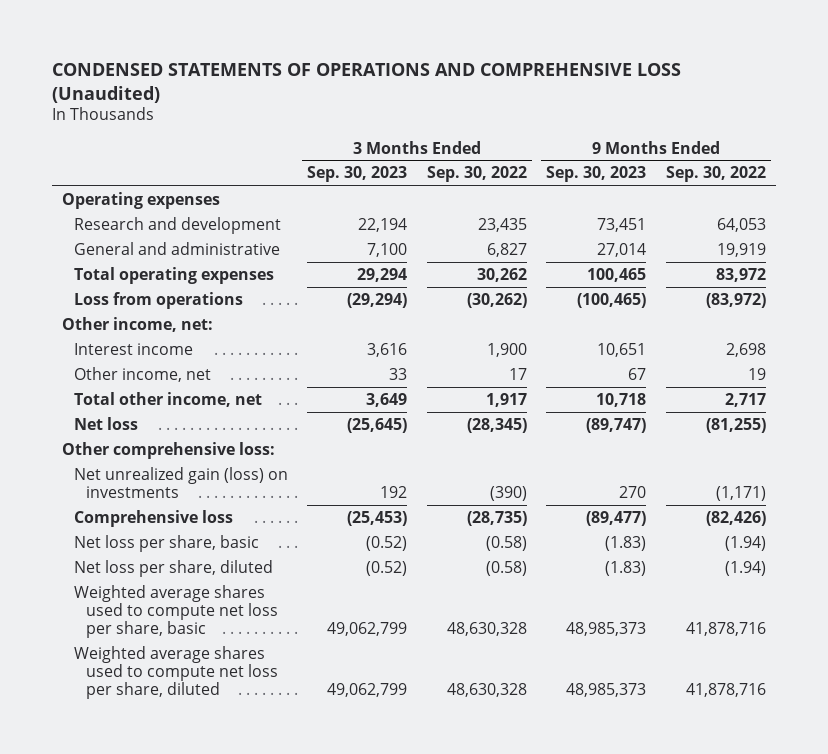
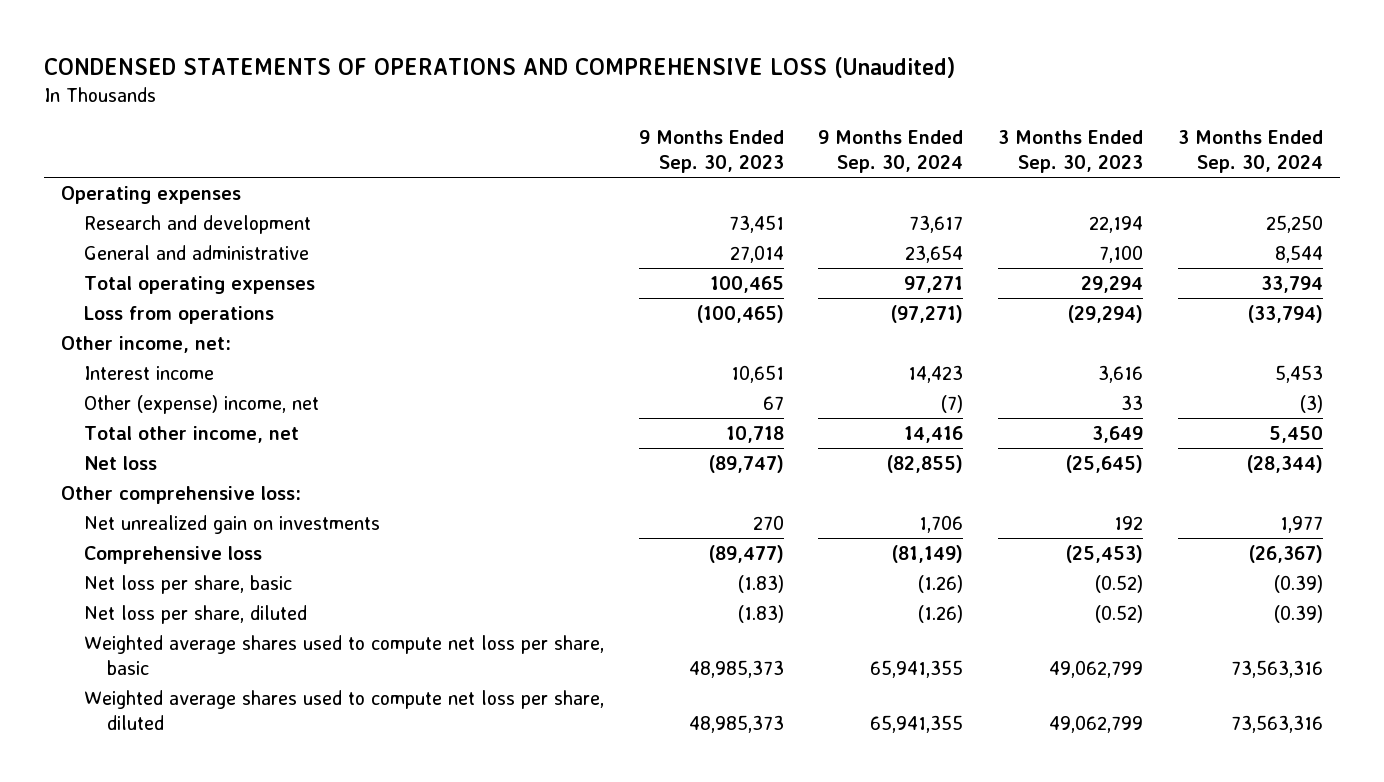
[426,166,527,183] Sep. 30, 2022 -> none
[665,166,766,183] Sep. 30, 2022 -> none
none -> [818,129,964,174] 9 Months Ended Sep. 30, 2024
none -> [1178,129,1324,174] 3 Months Ended Sep. 30, 2024
[73,366,211,382] Other income, net -> [83,394,319,414] Other (expense) income, net
[73,466,288,498] Net unrealized gain (loss) on investments -> [83,514,380,534] Net unrealized gain on investments

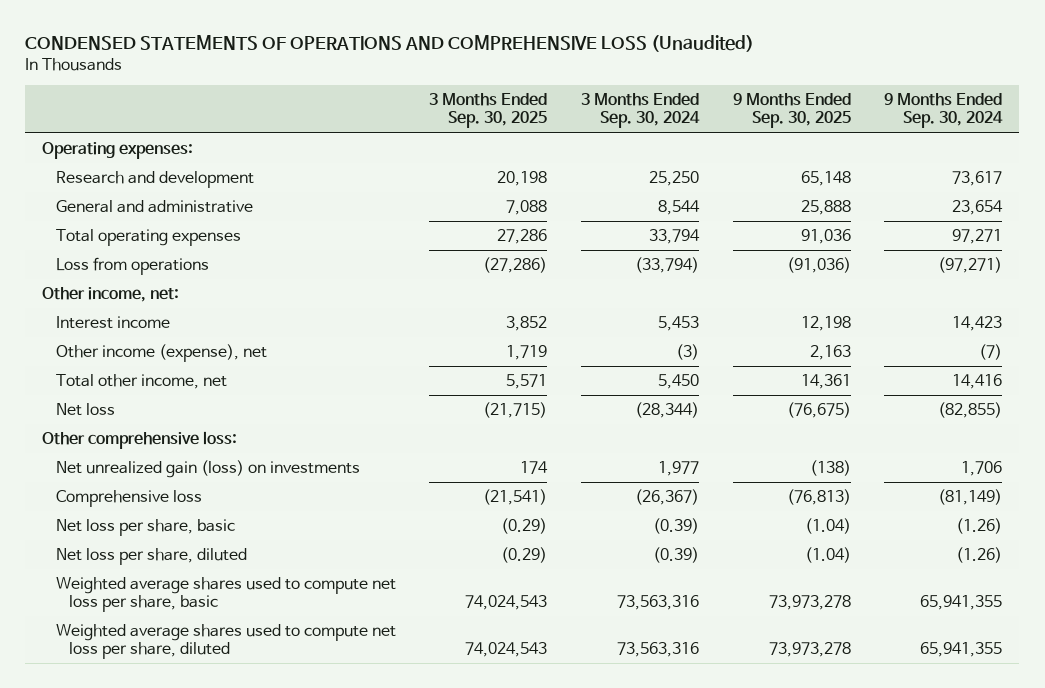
[638,129,784,174] 9 Months Ended Sep. 30, 2023 -> none
[998,129,1144,174] 3 Months Ended Sep. 30, 2023 -> none
none -> [429,93,548,129] 3 Months Ended Sep. 30, 2025
none -> [732,93,851,129] 9 Months Ended Sep. 30, 2025
[61,185,242,204] Operating expenses -> [42,142,194,160] Operating expenses:
[83,394,319,414] Other (expense) income, net -> [55,344,267,363] Other income (expense), net
[83,514,380,534] Net unrealized gain on investments -> [55,460,360,479] Net unrealized gain (loss) on investments

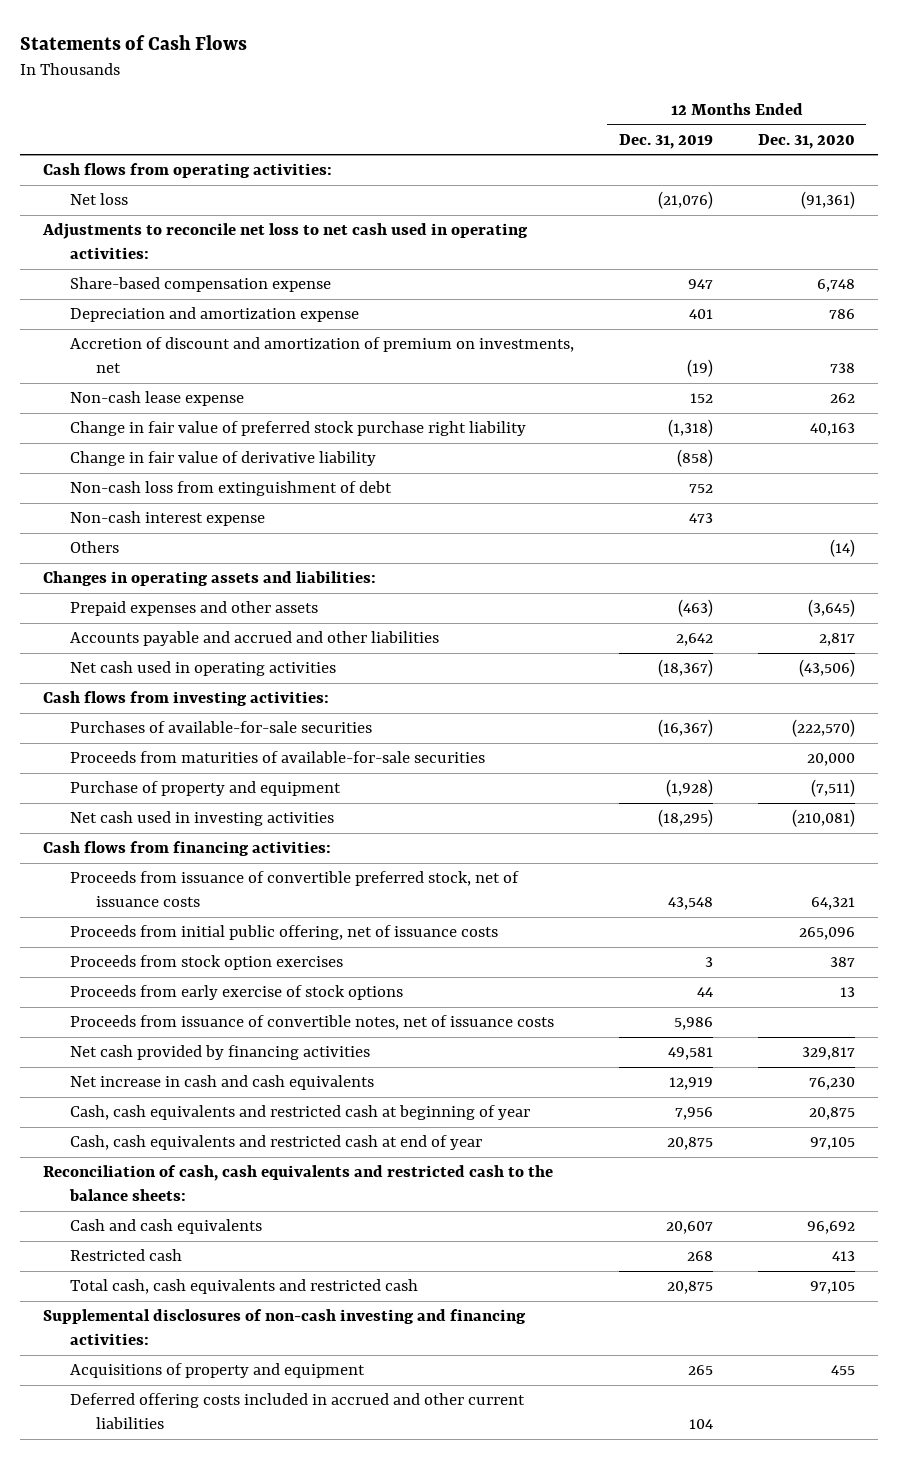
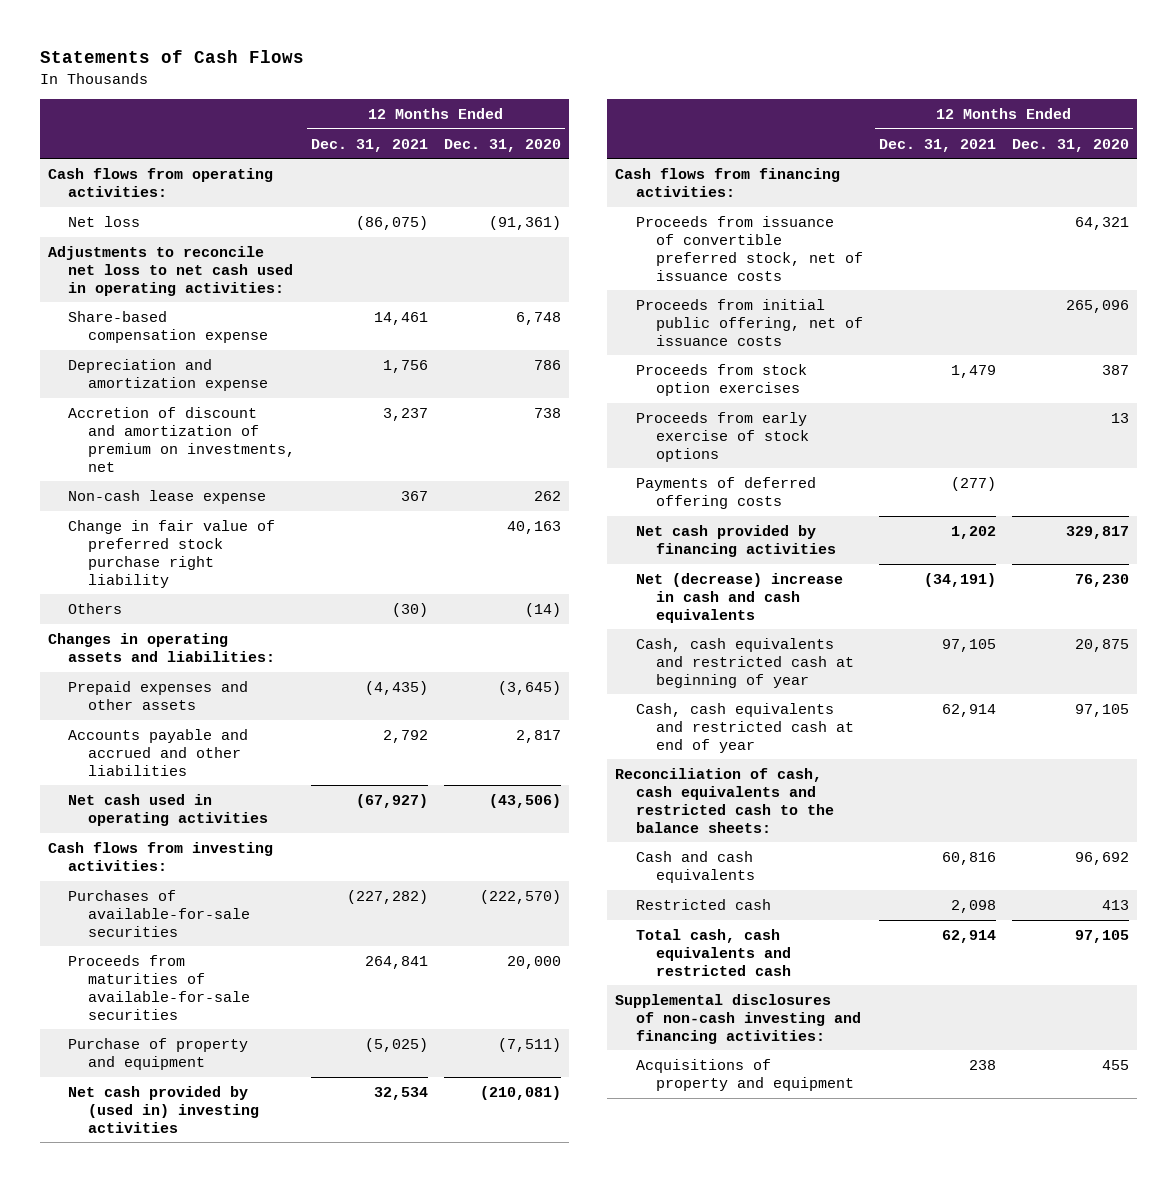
[618,133,713,149] Dec. 31, 2019 -> none
none -> [311,138,429,152] Dec. 31, 2021
[69,451,376,467] Change in fair value of derivative liability -> none
[69,481,392,497] Non-cash loss from extinguishment of debt -> none
[69,511,265,527] Non-cash interest expense -> none
[69,811,334,827] Net cash used in investing activities -> [67,1085,260,1133] Net cash provided by (used in) investing activities
[69,1015,554,1031] Proceeds from issuance of convertible notes, net of issuance costs -> none
none -> [635,476,816,509] Payments of deferred offering costs
[69,1075,374,1091] Net increase in cash and cash equivalents -> [635,572,843,623] Net (decrease) increase in cash and cash equivalents
[69,1393,525,1430] Deferred offering costs included in accrued and other current liabilities -> none

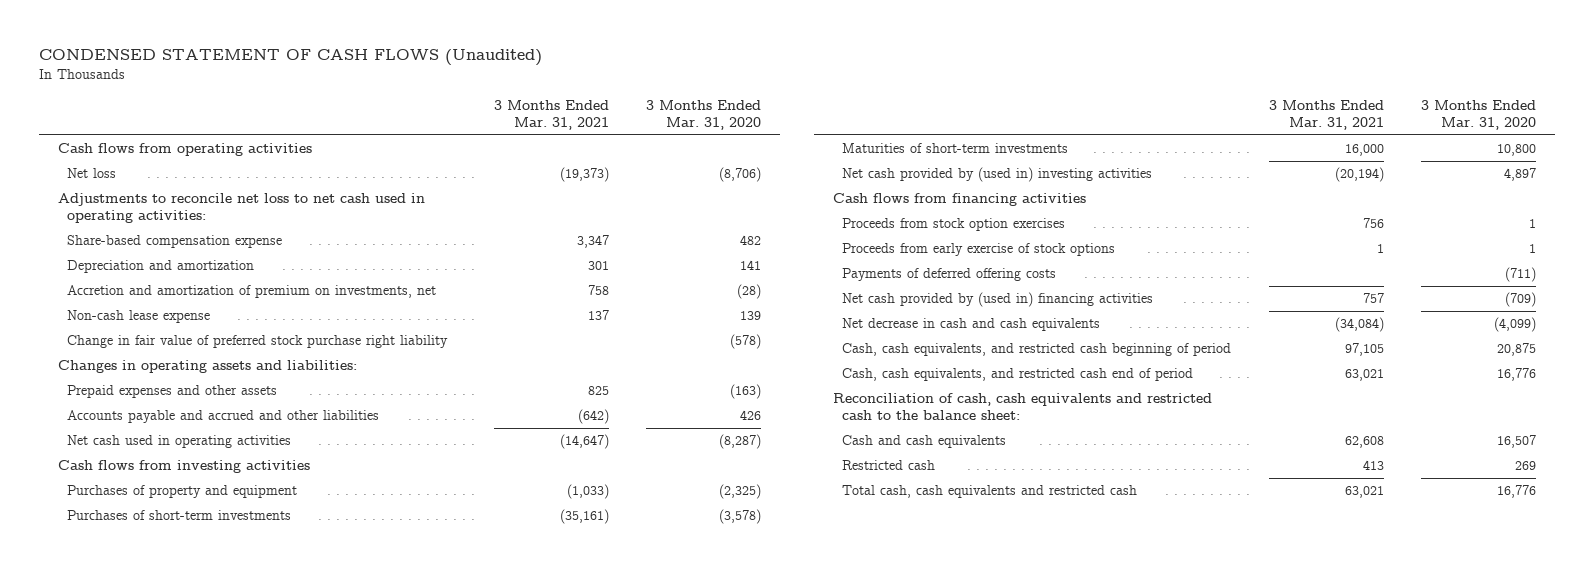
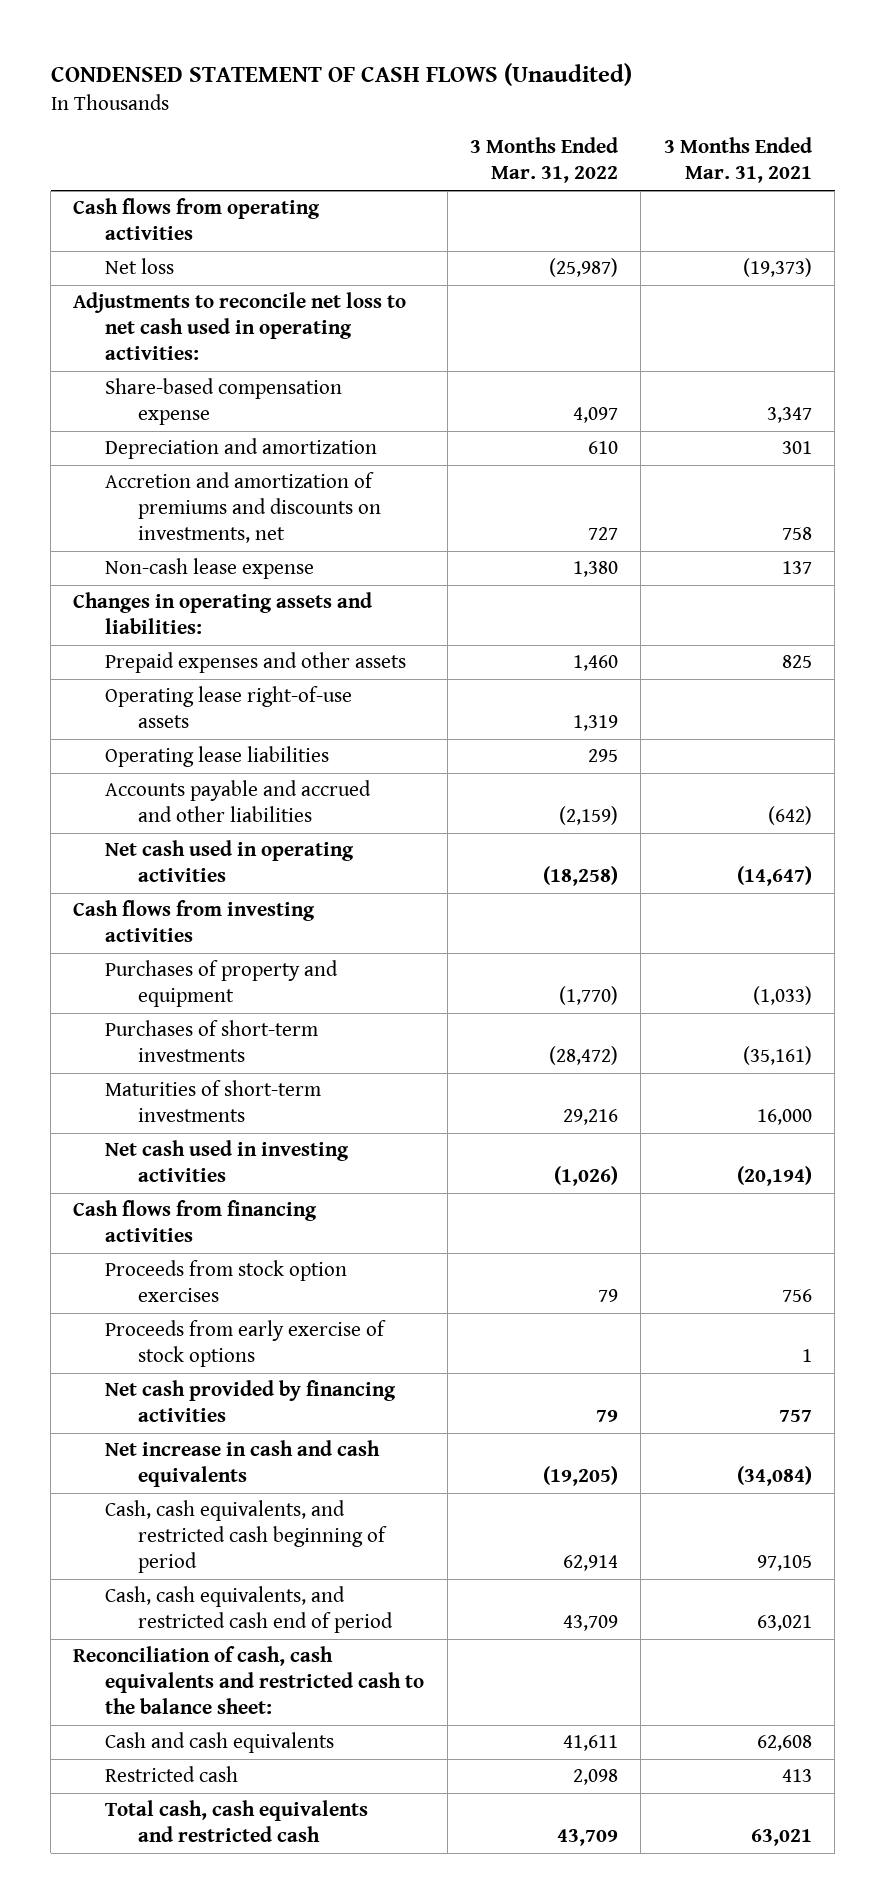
[646,99,762,130] 3 Months Ended Mar. 31, 2020 -> none
none -> [470,137,619,184] 3 Months Ended Mar. 31, 2022
[67,285,437,299] Accretion and amortization of premium on investments, net -> [105,472,381,544] Accretion and amortization of premiums and discounts on investments, net
[67,335,449,349] Change in fair value of preferred stock purchase right liability -> none
none -> [105,686,353,729] Operating lease right-of-use assets
none -> [105,746,330,768] Operating lease liabilities
[842,167,1153,183] Net cash provided by (used in) investing activities -> [105,1140,350,1183] Net cash used in investing activities
[842,268,1057,282] Payments of deferred offering costs -> none
[842,292,1154,308] Net cash provided by (used in) financing activities -> [105,1380,397,1423] Net cash provided by financing activities
[842,318,1101,332] Net decrease in cash and cash equivalents -> [105,1440,381,1488] Net increase in cash and cash equivalents

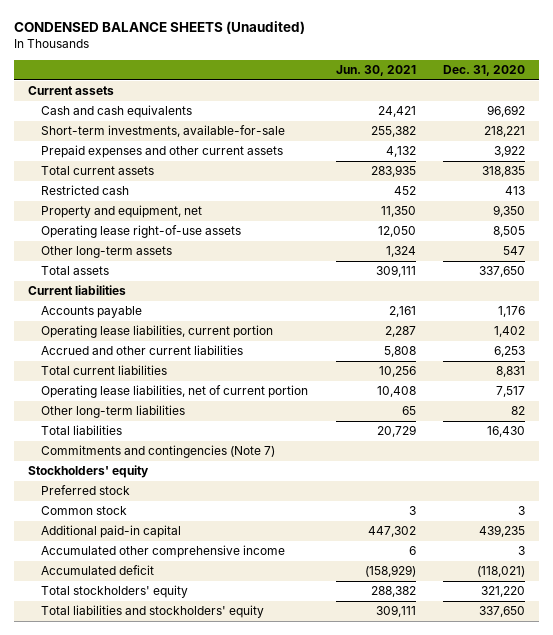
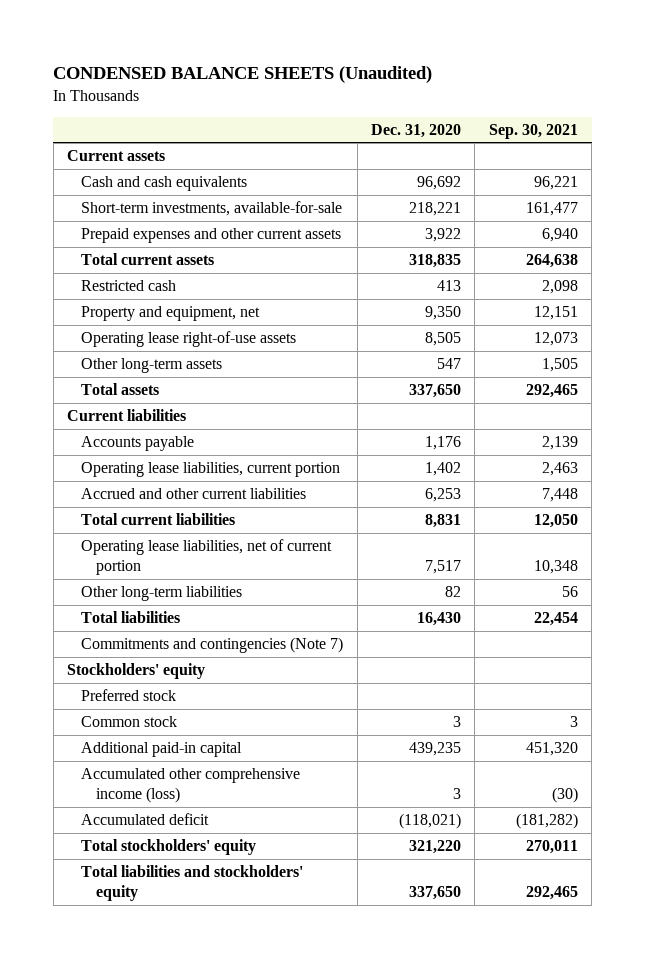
[335,65,416,77] Jun. 30, 2021 -> none
none -> [488,123,578,139] Sep. 30, 2021
[41,545,286,559] Accumulated other comprehensive income -> [81,768,301,804] Accumulated other comprehensive income (loss)

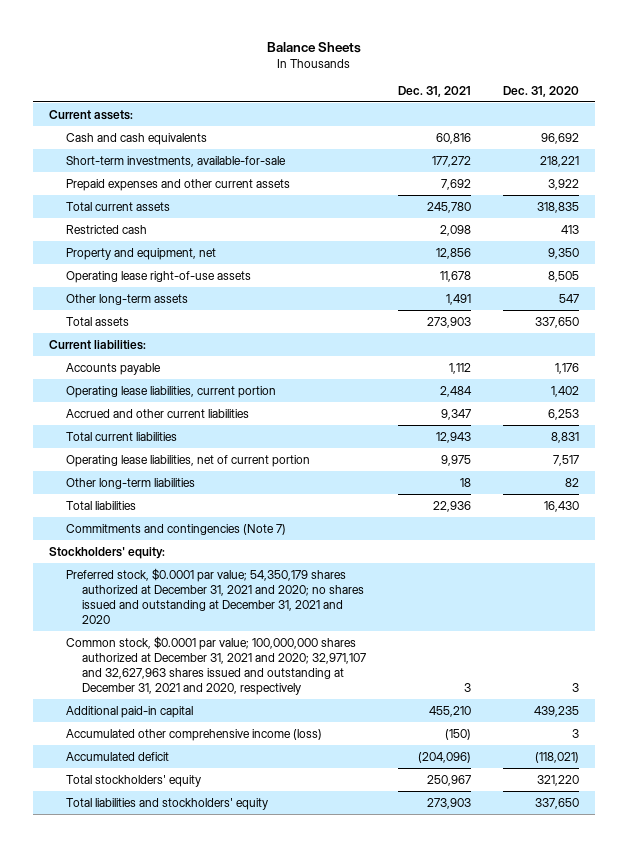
[53,65,433,83] CONDENSED BALANCE SHEETS (Unaudited) -> [267,41,362,53] Balance Sheets
[488,123,578,139] Sep. 30, 2021 -> none
none -> [398,85,472,97] Dec. 31, 2021
[67,150,166,162] Current assets -> [49,109,134,120] Current assets:
[67,409,187,422] Current liabilities -> [49,339,147,350] Current liabilities:
[67,663,206,680] Stockholders' equity -> [49,546,166,559] Stockholders' equity:
[81,689,177,702] Preferred stock -> [65,567,364,625] Preferred stock, $0.0001 par value; 54,350,179 shares authorized at December 31, 2021 and 2020; no shares issued and outstanding at December 31, 2021 and 2020
[81,716,178,728] Common stock -> [65,635,366,696] Common stock, $0.0001 par value; 100,000,000 shares authorized at December 31, 2021 and 2020; 32,971,107 and 32,627,963 shares issued and outstanding at December 31, 2021 and 2020, respectively

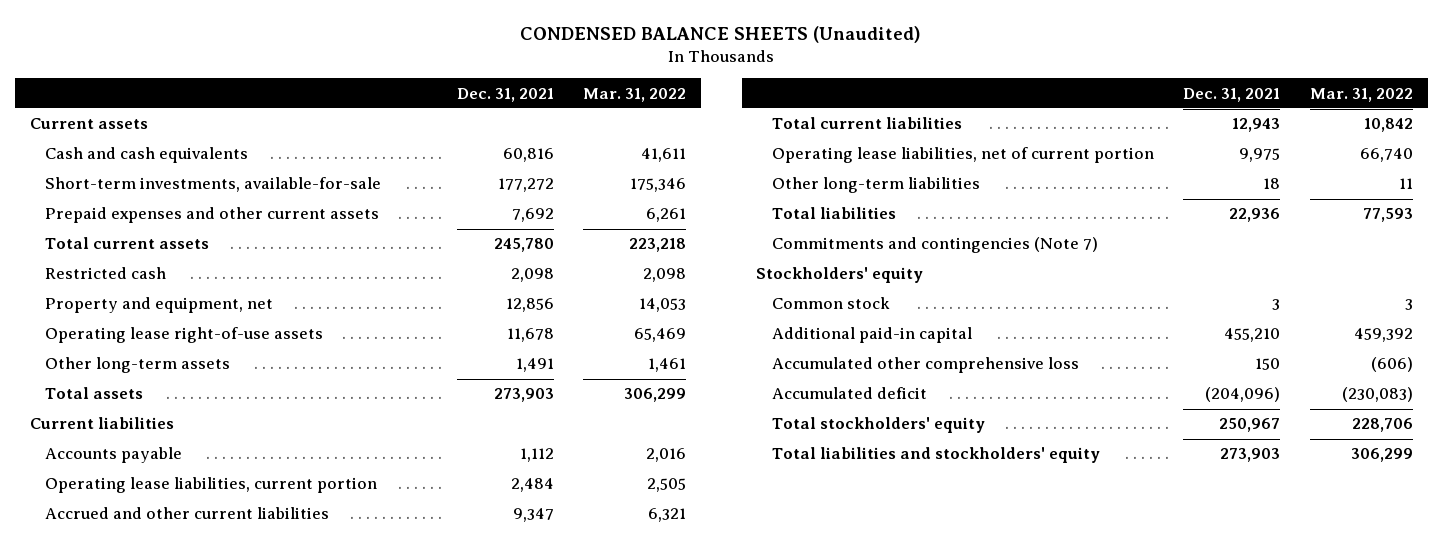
[267,41,362,53] Balance Sheets -> [520,26,922,44] CONDENSED BALANCE SHEETS (Unaudited)
[503,85,580,97] Dec. 31, 2020 -> none
none -> [583,87,687,102] Mar. 31, 2022
[49,109,134,120] Current assets: -> [29,118,148,130] Current assets
[49,339,147,350] Current liabilities: -> [29,417,174,430] Current liabilities
[65,567,364,625] Preferred stock, $0.0001 par value; 54,350,179 shares authorized at December 31, 2021 and 2020; no shares issued and outstanding at December 31, 2021 and 2020 -> none
[49,546,166,559] Stockholders' equity: -> [756,267,924,284] Stockholders' equity
[65,635,366,696] Common stock, $0.0001 par value; 100,000,000 shares authorized at December 31, 2021 and 2020; 32,971,107 and 32,627,963 shares issued and outstanding at December 31, 2021 and 2020, respectively -> [771,297,890,310] Common stock
[65,728,322,741] Accumulated other comprehensive income (loss) -> [771,357,1079,374] Accumulated other comprehensive loss
[445,728,472,740] (150) -> [1255,358,1281,371] 150

